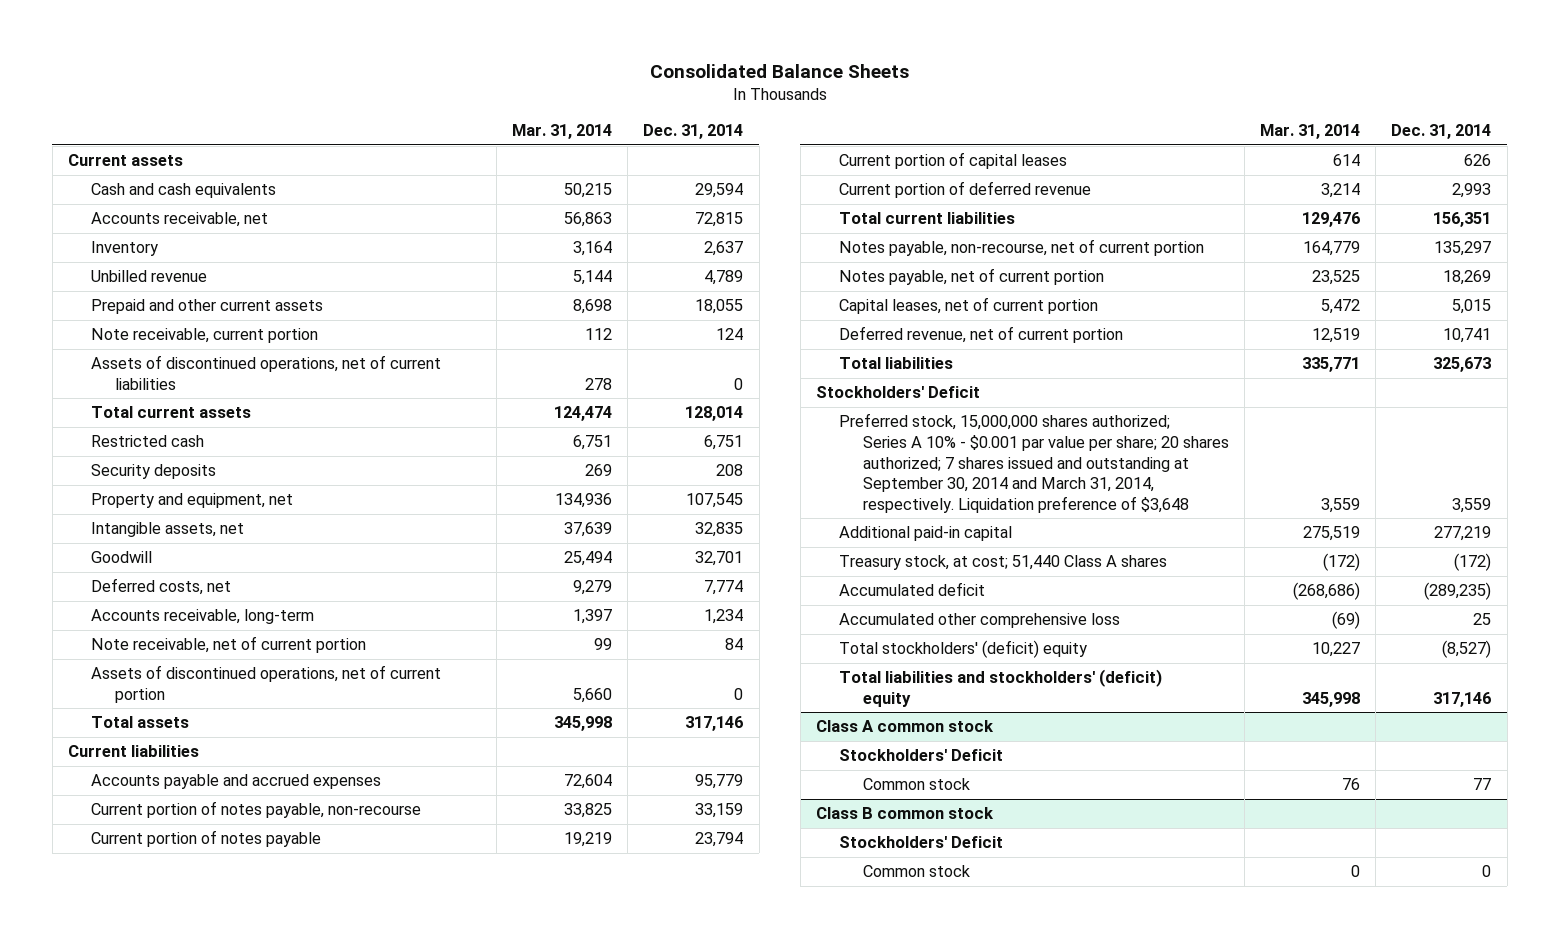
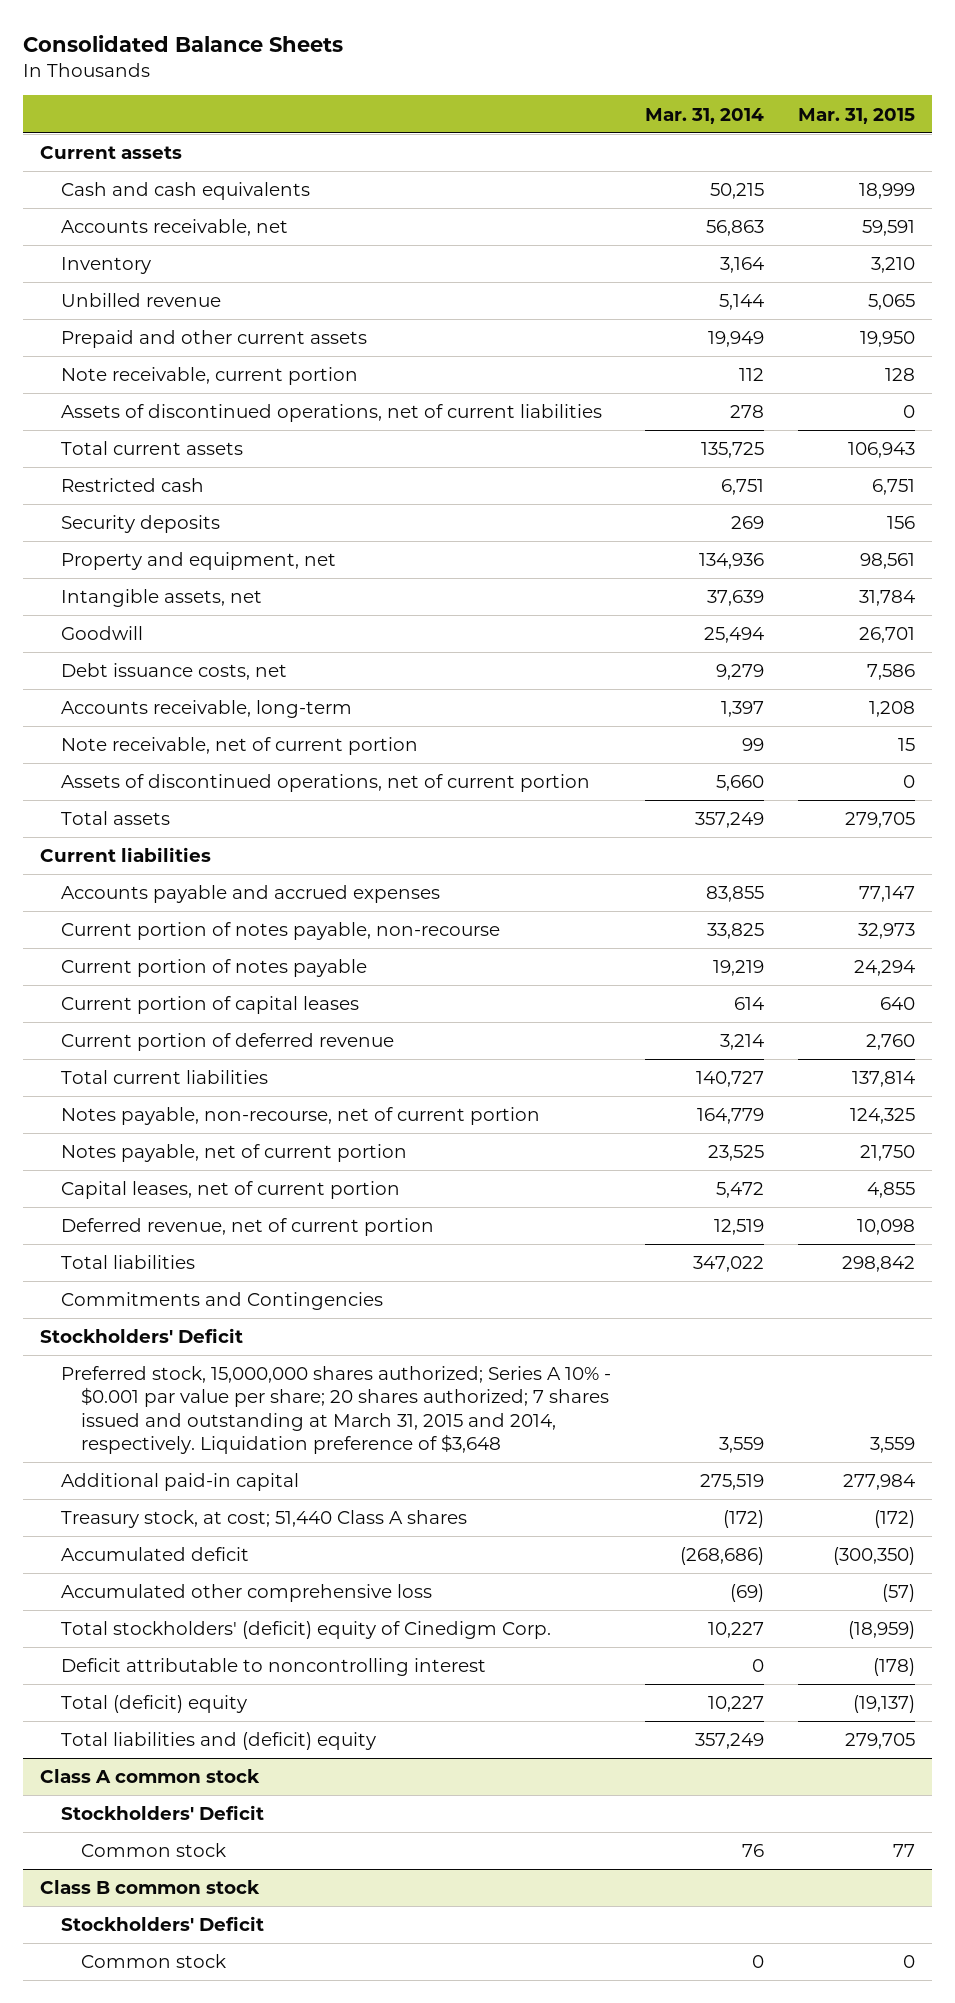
[643,124,744,140] Dec. 31, 2014 -> none
none -> [797,107,915,124] Mar. 31, 2015
[573,299,613,315] 8,698 -> [707,331,764,348] 19,949
[554,406,613,422] 124,474 -> [700,442,764,459] 135,725
[91,578,232,596] Deferred costs, net -> [60,663,287,681] Debt issuance costs, net
[554,716,613,732] 345,998 -> [694,812,764,829] 357,249
[564,774,613,790] 72,604 -> [705,886,764,903] 83,855
[1302,212,1361,228] 129,476 -> [695,1071,764,1088] 140,727
[1302,357,1361,373] 335,771 -> [692,1256,764,1273] 347,022
none -> [60,1292,383,1311] Commitments and Contingencies
[839,413,1229,513] Preferred stock, 15,000,000 shares authorized; Series A 10% - $0.001 par value per share; 20 shares authorized; 7 shares issued and outstanding at September 30, 2014 and March 31, 2014, respectively. Liquidation preference of $3,648 -> [60,1366,611,1454] Preferred stock, 15,000,000 shares authorized; Series A 10% - $0.001 par value per share; 20 shares authorized; 7 shares issued and outstanding at March 31, 2015 and 2014, respectively. Liquidation preference of $3,648
[839,640,1088,659] Total stockholders' (deficit) equity -> [60,1621,551,1640] Total stockholders' (deficit) equity of Cinedigm Corp.
none -> [60,1658,486,1677] Deficit attributable to noncontrolling interest
none -> [60,1695,247,1714] Total (deficit) equity
[839,669,1163,707] Total liabilities and stockholders' (deficit) equity -> [60,1732,376,1751] Total liabilities and (deficit) equity
[1302,691,1361,707] 345,998 -> [694,1733,764,1750] 357,249

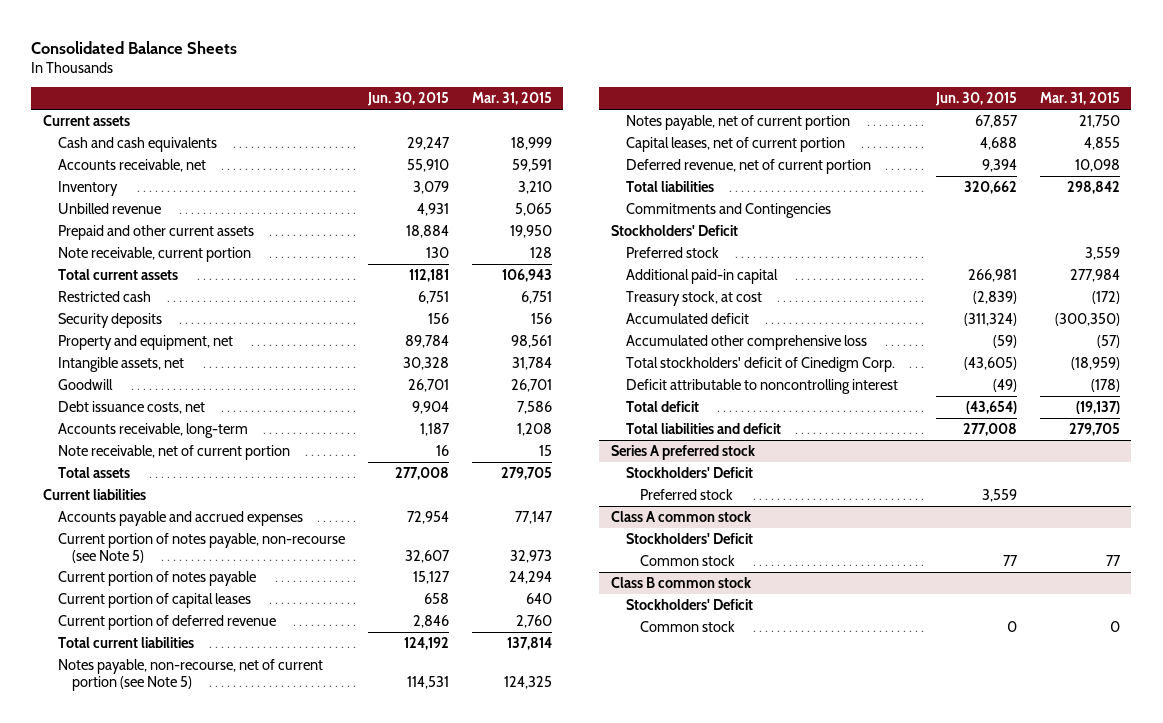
[644,107,764,124] Mar. 31, 2014 -> none
none -> [366,92,449,107] Jun. 30, 2015
[60,404,602,423] Assets of discontinued operations, net of current liabilities -> none
[60,774,590,793] Assets of discontinued operations, net of current portion -> none
[60,922,500,941] Current portion of notes payable, non-recourse -> [57,532,345,563] Current portion of notes payable, non-recourse (see Note 5)
[60,1107,540,1126] Notes payable, non-recourse, net of current portion -> [57,658,323,691] Notes payable, non-recourse, net of current portion (see Note 5)
[60,1366,611,1454] Preferred stock, 15,000,000 shares authorized; Series A 10% - $0.001 par value per share; 20 shares authorized; 7 shares issued and outstanding at March 31, 2015 and 2014, respectively. Liquidation preference of $3,648 -> [625,246,719,258] Preferred stock
[60,1510,467,1529] Treasury stock, at cost; 51,440 Class A shares -> [625,290,762,306] Treasury stock, at cost
[60,1621,551,1640] Total stockholders' (deficit) equity of Cinedigm Corp. -> [625,356,895,372] Total stockholders' deficit of Cinedigm Corp.
[60,1695,247,1714] Total (deficit) equity -> [625,400,699,412] Total deficit
[60,1732,376,1751] Total liabilities and (deficit) equity -> [625,422,781,434] Total liabilities and deficit
none -> [610,444,755,460] Series A preferred stock
none -> [625,466,753,478] Stockholders' Deficit
none -> [640,488,734,500] Preferred stock

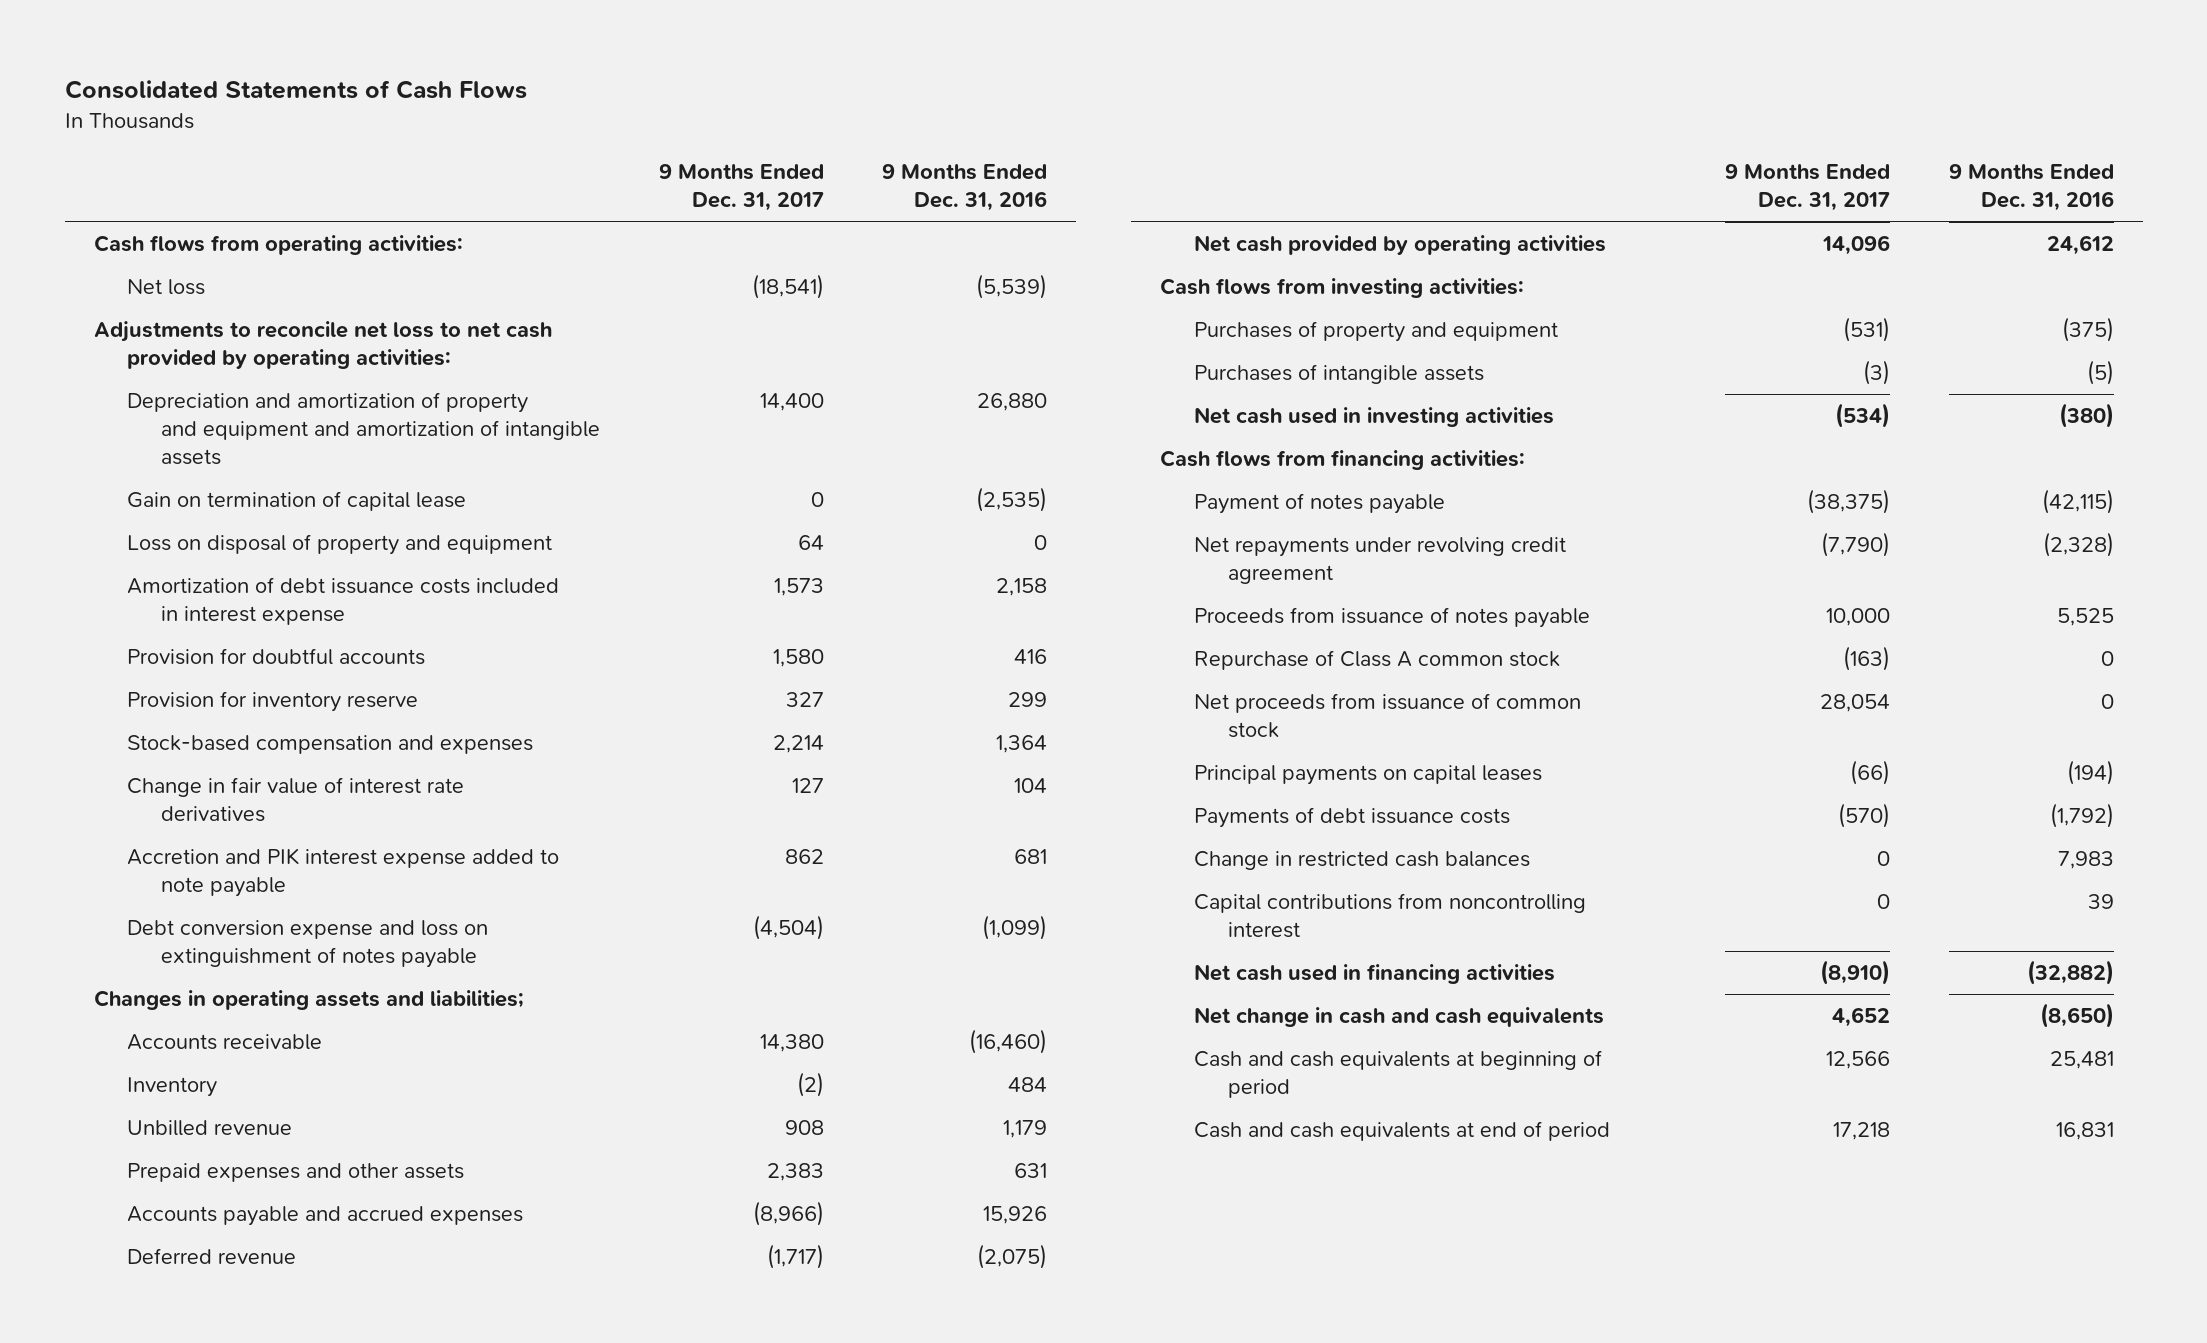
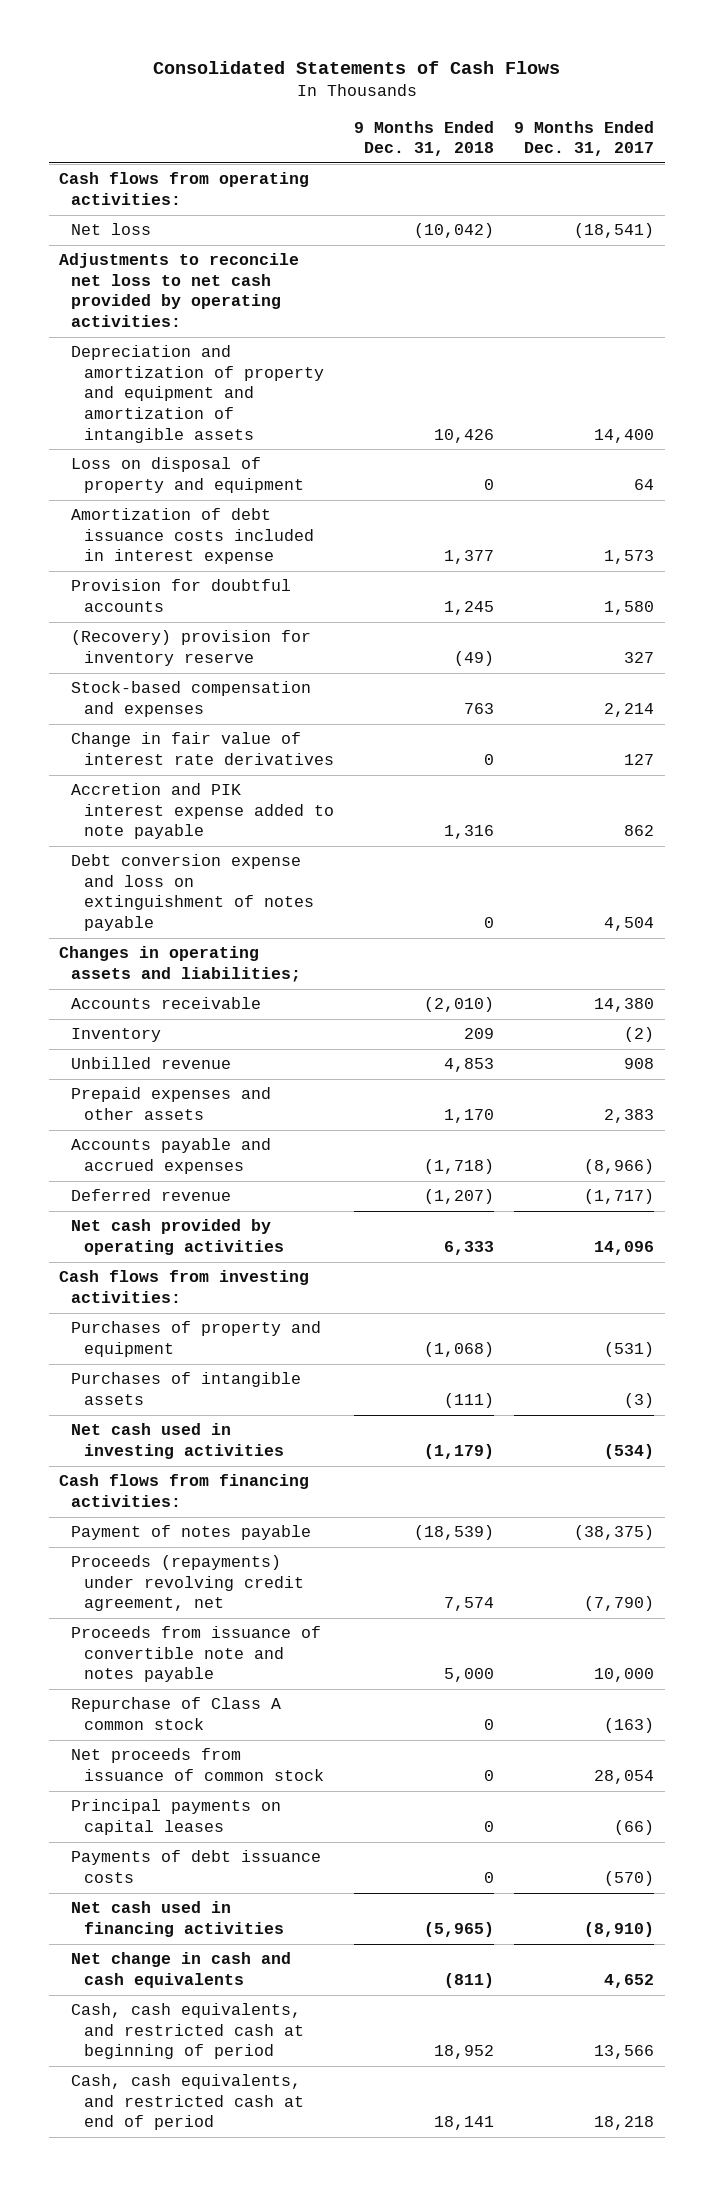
[882,163,1048,212] 9 Months Ended Dec. 31, 2016 -> none
none -> [354,120,495,157] 9 Months Ended Dec. 31, 2018
[127,490,467,511] Gain on termination of capital lease -> none
[127,690,419,712] Provision for inventory reserve -> [71,630,312,666] (Recovery) provision for inventory reserve
[752,914,824,940] (4,504) -> [604,917,655,932] 4,504
[1194,536,1567,585] Net repayments under revolving credit agreement -> [71,1555,304,1612] Proceeds (repayments) under revolving credit agreement, net
[1194,606,1591,628] Proceeds from issuance of notes payable -> [71,1626,322,1683] Proceeds from issuance of convertible note and notes payable
[1194,850,1531,870] Change in restricted cash balances -> none
[1194,892,1587,939] Capital contributions from noncontrolling interest -> none
[1194,1049,1603,1099] Cash and cash equivalents at beginning of period -> [71,2003,304,2060] Cash, cash equivalents, and restricted cash at beginning of period
[1826,1050,1891,1069] 12,566 -> [594,2045,655,2060] 13,566
[1194,1120,1611,1141] Cash and cash equivalents at end of period -> [71,2074,304,2131] Cash, cash equivalents, and restricted cash at end of period
[1833,1121,1891,1140] 17,218 -> [594,2116,655,2131] 18,218

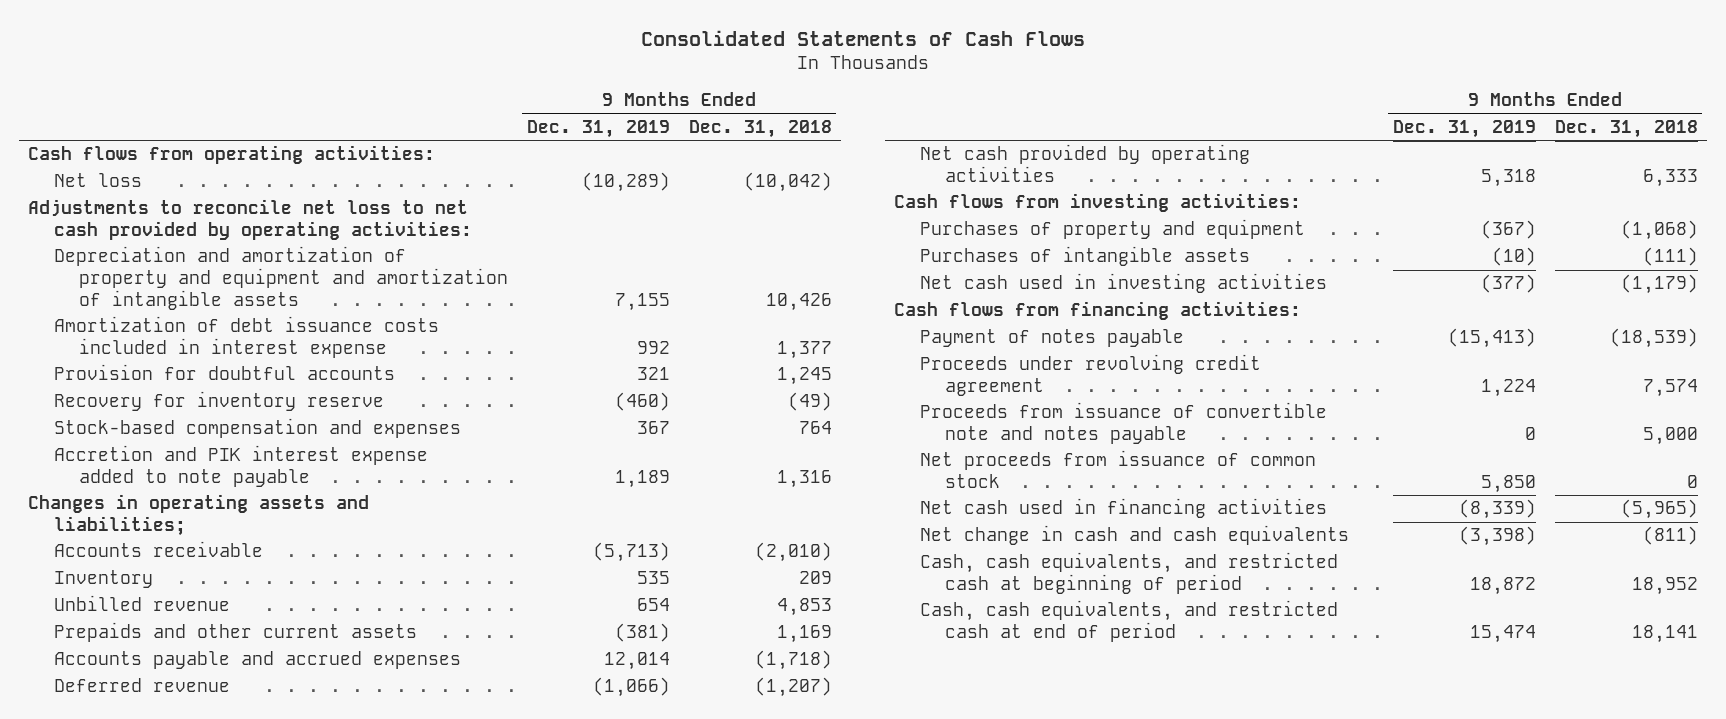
[514,120,655,157] 9 Months Ended Dec. 31, 2017 -> none
none -> [526,119,670,138] Dec. 31, 2019
[71,457,304,493] Loss on disposal of property and equipment -> none
[71,732,334,765] Change in fair value of interest rate derivatives -> none
[71,630,312,666] (Recovery) provision for inventory reserve -> [53,391,384,412] Recovery for inventory reserve
[464,702,495,714] 763 -> [798,421,832,435] 764
[71,854,314,932] Debt conversion expense and loss on extinguishment of notes payable -> none
[71,1087,272,1120] Prepaid expenses and other assets -> [53,622,417,643] Prepaids and other current assets
[444,1108,495,1123] 1,170 -> [776,625,832,644] 1,169
[71,1555,304,1612] Proceeds (repayments) under revolving credit agreement, net -> [919,354,1261,397] Proceeds under revolving credit agreement
[71,1697,282,1730] Repurchase of Class A common stock -> none
[71,1799,282,1835] Principal payments on capital leases -> none
[71,1850,322,1883] Payments of debt issuance costs -> none

